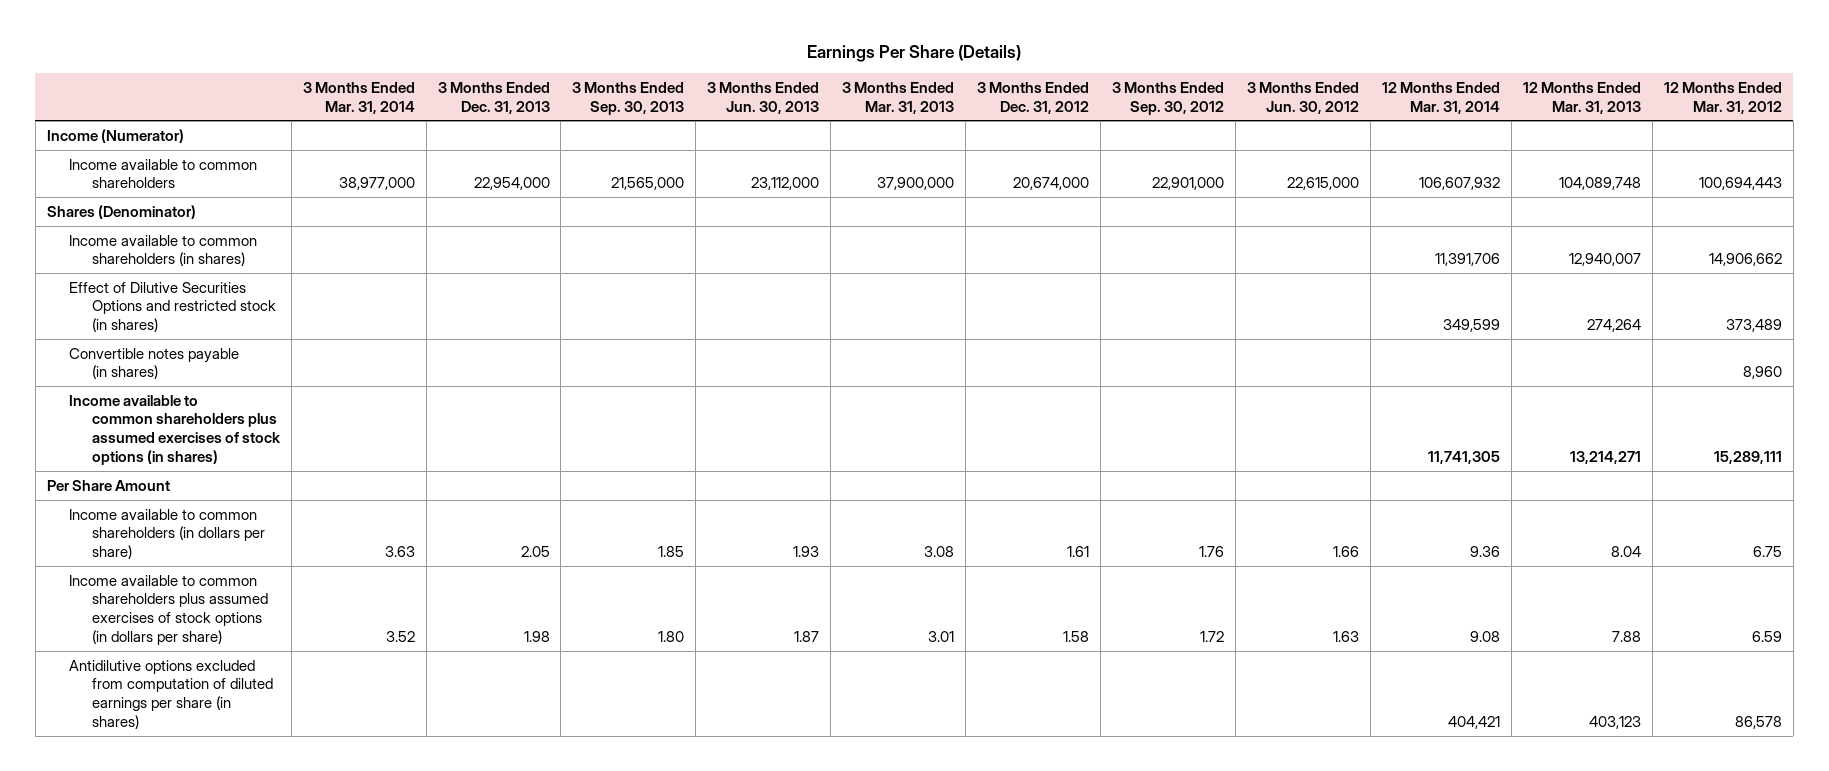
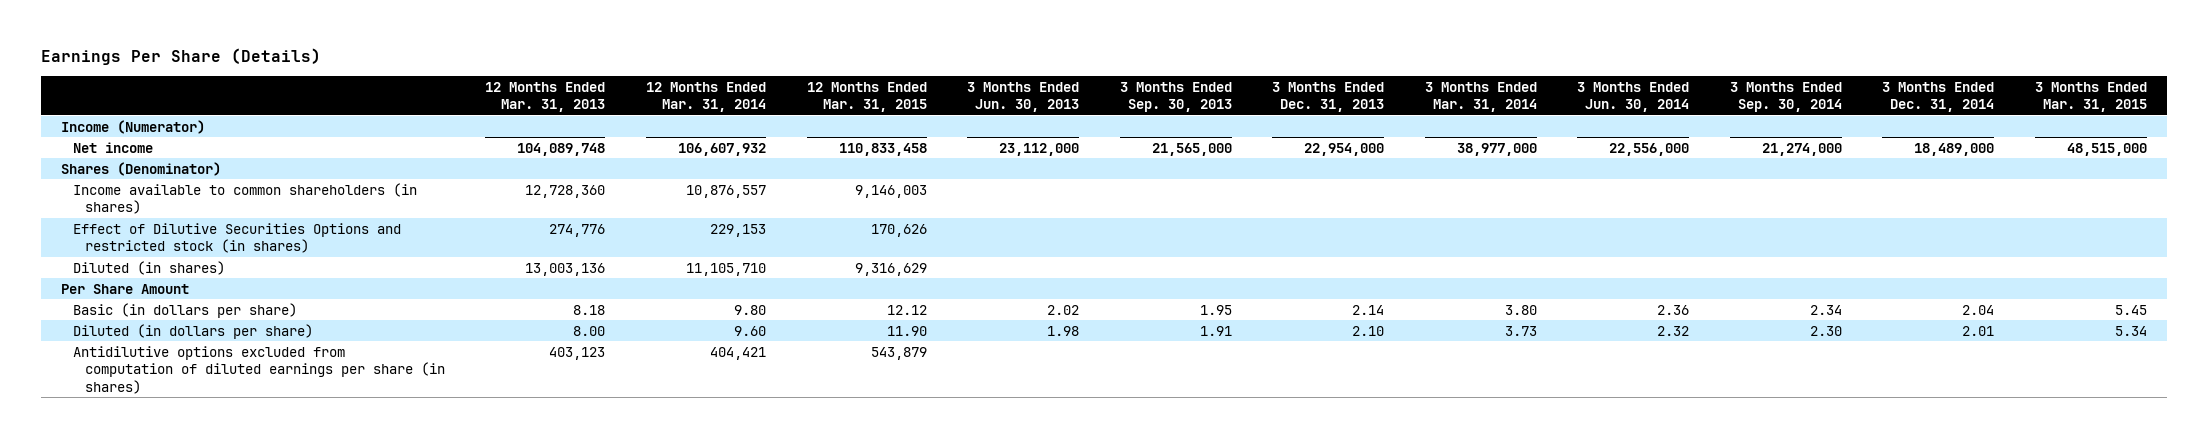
[842,81,955,114] 3 Months Ended Mar. 31, 2013 -> none
[977,81,1090,114] 3 Months Ended Dec. 31, 2012 -> none
[1112,81,1225,115] 3 Months Ended Sep. 30, 2012 -> none
[1247,81,1360,114] 3 Months Ended Jun. 30, 2012 -> none
[1663,81,1782,114] 12 Months Ended Mar. 31, 2012 -> none
none -> [806,81,927,113] 12 Months Ended Mar. 31, 2015
none -> [1577,81,1690,113] 3 Months Ended Jun. 30, 2014
none -> [1729,81,1842,113] 3 Months Ended Sep. 30, 2014
none -> [1882,81,1995,113] 3 Months Ended Dec. 31, 2014
none -> [2035,81,2148,113] 3 Months Ended Mar. 31, 2015
[69,158,258,189] Income available to common shareholders -> [72,141,153,153] Net income
[69,347,240,380] Convertible notes payable (in shares) -> none
[69,394,281,465] Income available to common shareholders plus assumed exercises of stock options (in shares) -> none
[1435,253,1501,267] 11,391,706 -> [685,184,766,198] 10,876,557
[1568,253,1641,267] 12,940,007 -> [525,184,606,198] 12,728,360
[1443,318,1501,332] 349,599 -> [709,223,766,237] 229,153
[1586,318,1641,332] 274,264 -> [549,223,606,237] 274,776
none -> [72,260,225,275] Diluted (in shares)
[69,508,265,559] Income available to common shareholders (in dollars per share) -> [72,302,297,318] Basic (in dollars per share)
[384,545,415,557] 3.63 -> [1504,304,1537,315] 3.80
[520,545,550,557] 2.05 -> [1352,304,1385,315] 2.14
[658,545,685,557] 1.85 -> [1199,304,1232,315] 1.95
[793,545,820,557] 1.93 -> [1047,304,1080,315] 2.02
[1470,545,1501,557] 9.36 -> [733,304,766,315] 9.80
[1610,545,1641,557] 8.04 -> [573,304,606,315] 8.18
[69,574,268,645] Income available to common shareholders plus assumed exercises of stock options (in dollars per share) -> [72,323,313,339] Diluted (in dollars per share)
[385,630,415,642] 3.52 -> [1504,325,1537,336] 3.73
[523,630,550,642] 1.98 -> [1352,325,1385,336] 2.10
[658,630,685,642] 1.80 -> [1199,325,1232,336] 1.91
[794,630,820,642] 1.87 -> [1047,325,1080,336] 1.98
[1470,630,1501,642] 9.08 -> [733,325,766,336] 9.60
[1611,630,1641,642] 7.88 -> [573,325,606,336] 8.00

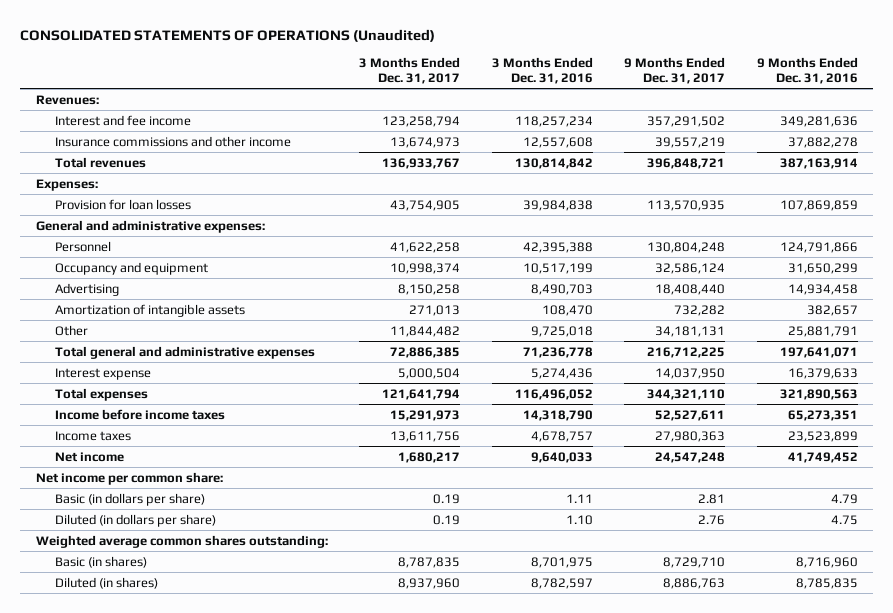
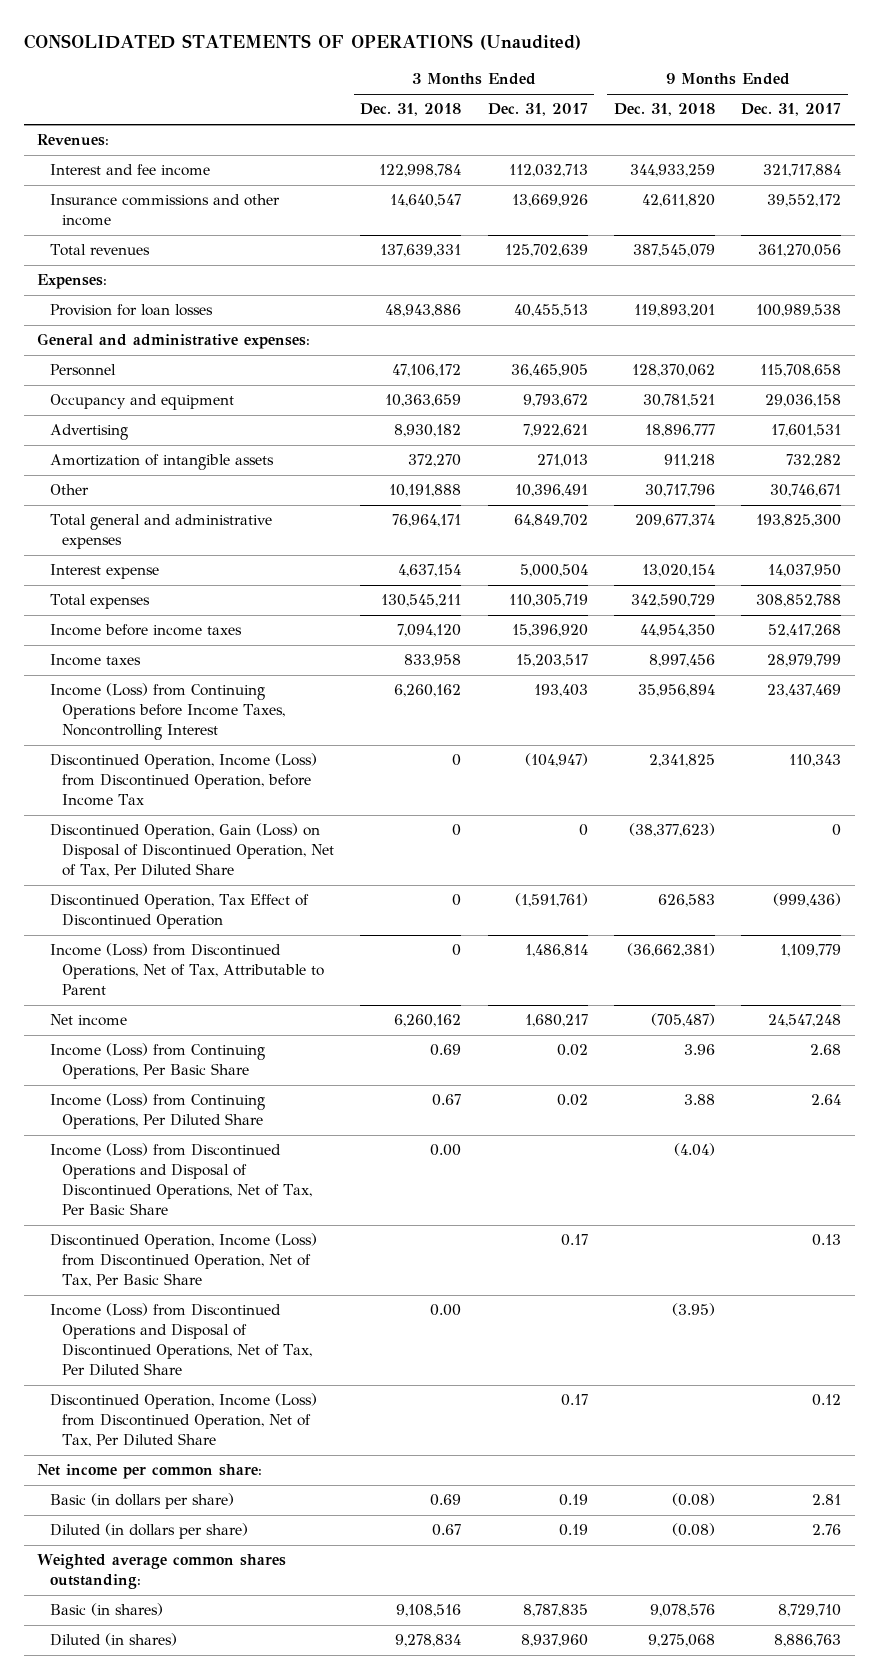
[491,57,593,85] 3 Months Ended Dec. 31, 2016 -> none
[756,57,858,85] 9 Months Ended Dec. 31, 2016 -> none
none -> [360,103,462,117] Dec. 31, 2018
none -> [614,103,716,117] Dec. 31, 2018
[382,115,461,127] 123,258,794 -> [508,164,588,178] 112,032,713
[647,115,726,127] 357,291,502 -> [763,164,842,178] 321,717,884
[390,136,461,148] 13,674,973 -> [511,194,588,208] 13,669,926
[655,136,726,148] 39,557,219 -> [767,194,842,208] 39,552,172
[382,157,461,169] 136,933,767 -> [504,244,588,258] 125,702,639
[647,157,726,169] 396,848,721 -> [758,244,842,258] 361,270,056
[390,199,461,211] 43,754,905 -> [513,304,588,318] 40,455,513
[647,199,726,211] 113,570,935 -> [756,304,842,318] 100,989,538
[390,241,461,253] 41,622,258 -> [510,364,588,378] 36,465,905
[647,241,726,253] 130,804,248 -> [760,364,842,378] 115,708,658
[390,262,461,274] 10,998,374 -> [522,394,588,408] 9,793,672
[655,262,726,274] 32,586,124 -> [765,394,842,408] 29,036,158
[398,283,461,295] 8,150,258 -> [522,424,588,438] 7,922,621
[655,283,726,295] 18,408,440 -> [771,424,842,438] 17,601,531
[390,325,461,337] 11,844,482 -> [514,484,588,498] 10,396,491
[655,325,726,337] 34,181,131 -> [770,484,842,498] 30,746,671
[390,346,461,358] 72,886,385 -> [513,514,588,528] 64,849,702
[647,346,726,358] 216,712,225 -> [756,514,842,528] 193,825,300
[382,388,461,400] 121,641,794 -> [508,594,588,608] 110,305,719
[647,388,726,400] 344,321,110 -> [756,594,842,608] 308,852,788
[390,409,461,421] 15,291,973 -> [511,624,588,638] 15,396,920
[655,409,726,421] 52,527,611 -> [768,624,842,638] 52,417,268
[390,430,461,442] 13,611,756 -> [515,654,588,668] 15,203,517
[655,430,726,442] 27,980,363 -> [767,654,842,668] 28,979,799
none -> [49,683,285,741] Income (Loss) from Continuing Operations before Income Taxes, Noncontrolling Interest
none -> [49,753,317,807] Discontinued Operation, Income (Loss) from Discontinued Operation, before Income Tax
none -> [49,823,334,878] Discontinued Operation, Gain (Loss) on Disposal of Discontinued Operation, Net of Tax, Per Diluted Share
none -> [49,894,309,930] Discontinued Operation, Tax Effect of Discontinued Operation
none -> [49,943,324,996] Income (Loss) from Discontinued Operations, Net of Tax, Attributable to Parent
none -> [49,1043,265,1080] Income (Loss) from Continuing Operations, Per Basic Share
none -> [49,1093,265,1130] Income (Loss) from Continuing Operations, Per Diluted Share
none -> [49,1143,312,1215] Income (Loss) from Discontinued Operations and Disposal of Discontinued Operations, Net of Tax, Per Basic Share
none -> [49,1233,317,1288] Discontinued Operation, Income (Loss) from Discontinued Operation, Net of Tax, Per Basic Share
none -> [49,1303,312,1376] Income (Loss) from Discontinued Operations and Disposal of Discontinued Operations, Net of Tax, Per Diluted Share
none -> [49,1393,317,1448] Discontinued Operation, Income (Loss) from Discontinued Operation, Net of Tax, Per Diluted Share

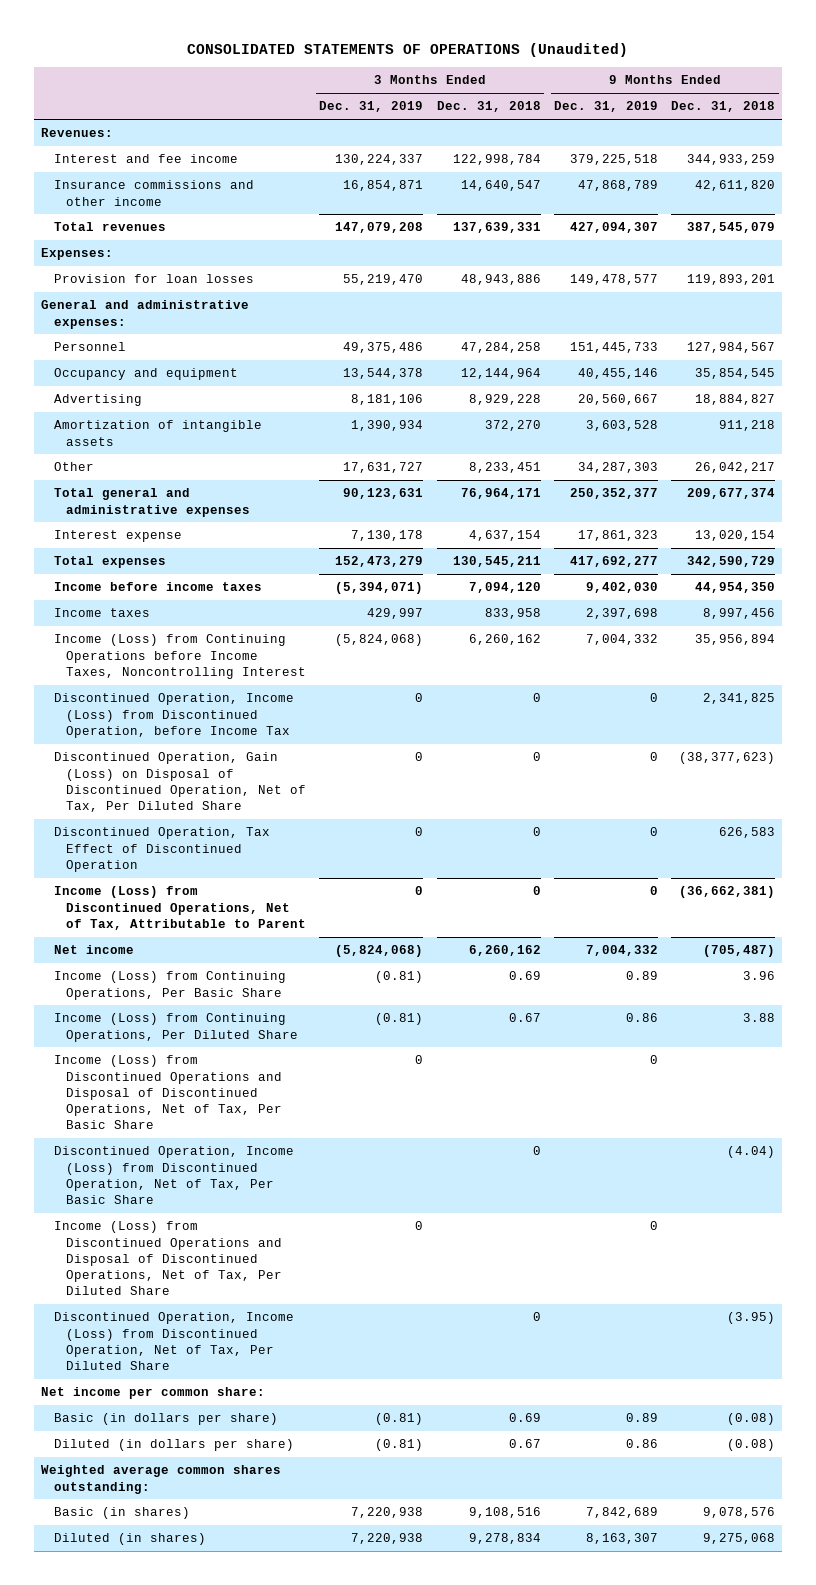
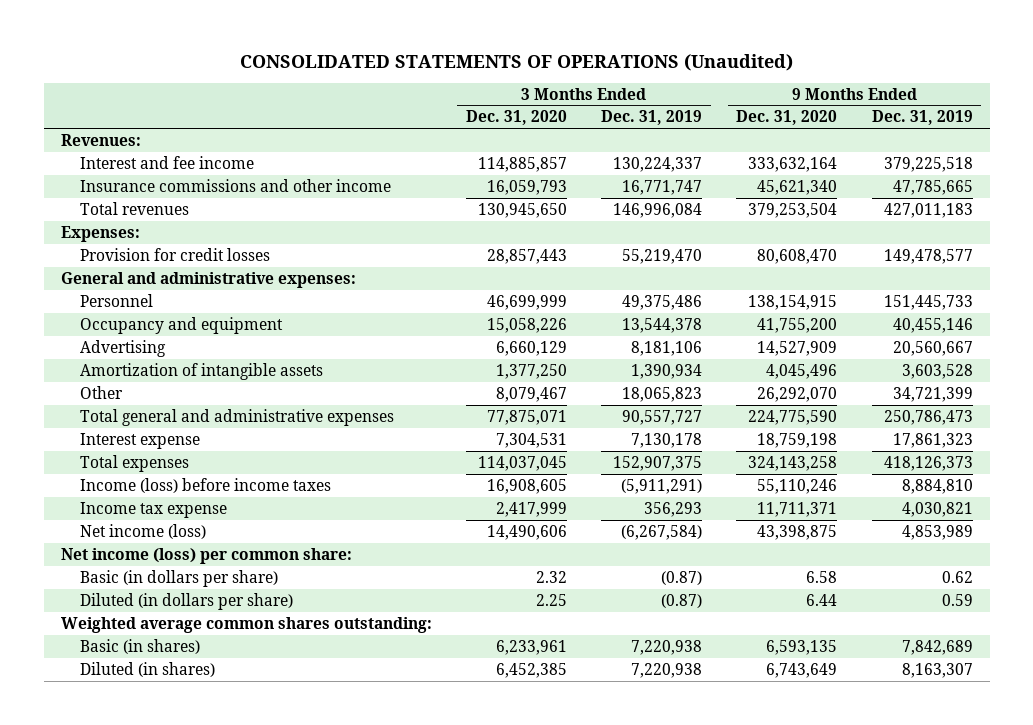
[436,101,541,113] Dec. 31, 2018 -> none
[671,101,776,113] Dec. 31, 2018 -> none
none -> [465,110,567,126] Dec. 31, 2020
none -> [736,110,838,126] Dec. 31, 2020
[343,180,424,192] 16,854,871 -> [622,179,703,195] 16,771,747
[577,180,658,192] 47,868,789 -> [892,179,973,195] 47,785,665
[335,222,424,234] 147,079,208 -> [613,202,703,218] 146,996,084
[569,222,658,234] 427,094,307 -> [883,202,973,218] 427,011,183
[53,274,254,284] Provision for loan losses -> [80,247,271,261] Provision for credit losses
[343,462,424,474] 17,631,727 -> [622,386,703,402] 18,065,823
[577,462,658,474] 34,287,303 -> [892,386,973,402] 34,721,399
[343,488,424,500] 90,123,631 -> [622,409,703,425] 90,557,727
[569,488,658,500] 250,352,377 -> [883,409,973,425] 250,786,473
[53,634,307,679] Income (Loss) from Continuing Operations before Income Taxes, Noncontrolling Interest -> none
[53,693,294,738] Discontinued Operation, Income (Loss) from Discontinued Operation, before Income Tax -> none
[53,752,307,812] Discontinued Operation, Gain (Loss) on Disposal of Discontinued Operation, Net of Tax, Per Diluted Share -> none
[53,827,270,872] Discontinued Operation, Tax Effect of Discontinued Operation -> none
[53,886,307,930] Income (Loss) from Discontinued Operations, Net of Tax, Attributable to Parent -> none
[53,971,286,1000] Income (Loss) from Continuing Operations, Per Basic Share -> none
[53,1013,299,1042] Income (Loss) from Continuing Operations, Per Diluted Share -> none
[53,1055,283,1130] Income (Loss) from Discontinued Operations and Disposal of Discontinued Operations, Net of Tax, Per Basic Share -> none
[53,1146,294,1204] Discontinued Operation, Income (Loss) from Discontinued Operation, Net of Tax, Per Basic Share -> none
[53,1221,283,1296] Income (Loss) from Discontinued Operations and Disposal of Discontinued Operations, Net of Tax, Per Diluted Share -> none
[53,1312,294,1370] Discontinued Operation, Income (Loss) from Discontinued Operation, Net of Tax, Per Diluted Share -> none
[335,556,424,568] 152,473,279 -> [613,455,703,471] 152,907,375
[569,556,658,568] 417,692,277 -> [883,455,973,471] 418,126,373
[53,582,262,592] Income before income taxes -> [80,477,332,493] Income (loss) before income taxes
[335,582,424,595] (5,394,071) -> [621,478,703,494] (5,911,291)
[585,582,658,594] 9,402,030 -> [901,478,973,494] 8,884,810
[53,608,150,618] Income taxes -> [80,501,228,518] Income tax expense
[367,608,424,620] 429,997 -> [644,501,703,517] 356,293
[585,608,658,620] 2,397,698 -> [901,501,973,517] 4,030,821
[53,945,134,955] Net income -> [80,523,207,539] Net income (loss)
[335,945,424,958] (5,824,068) -> [621,524,703,540] (6,267,584)
[585,945,658,957] 7,004,332 -> [901,524,973,540] 4,853,989
[41,1387,266,1400] Net income per common share: -> [60,547,352,564] Net income (loss) per common share:
[375,1413,424,1426] (0.81) -> [661,570,703,585] (0.87)
[625,1413,658,1423] 0.89 -> [941,570,973,583] 0.62
[375,1439,424,1452] (0.81) -> [661,593,703,608] (0.87)
[625,1439,658,1449] 0.86 -> [941,593,973,606] 0.59

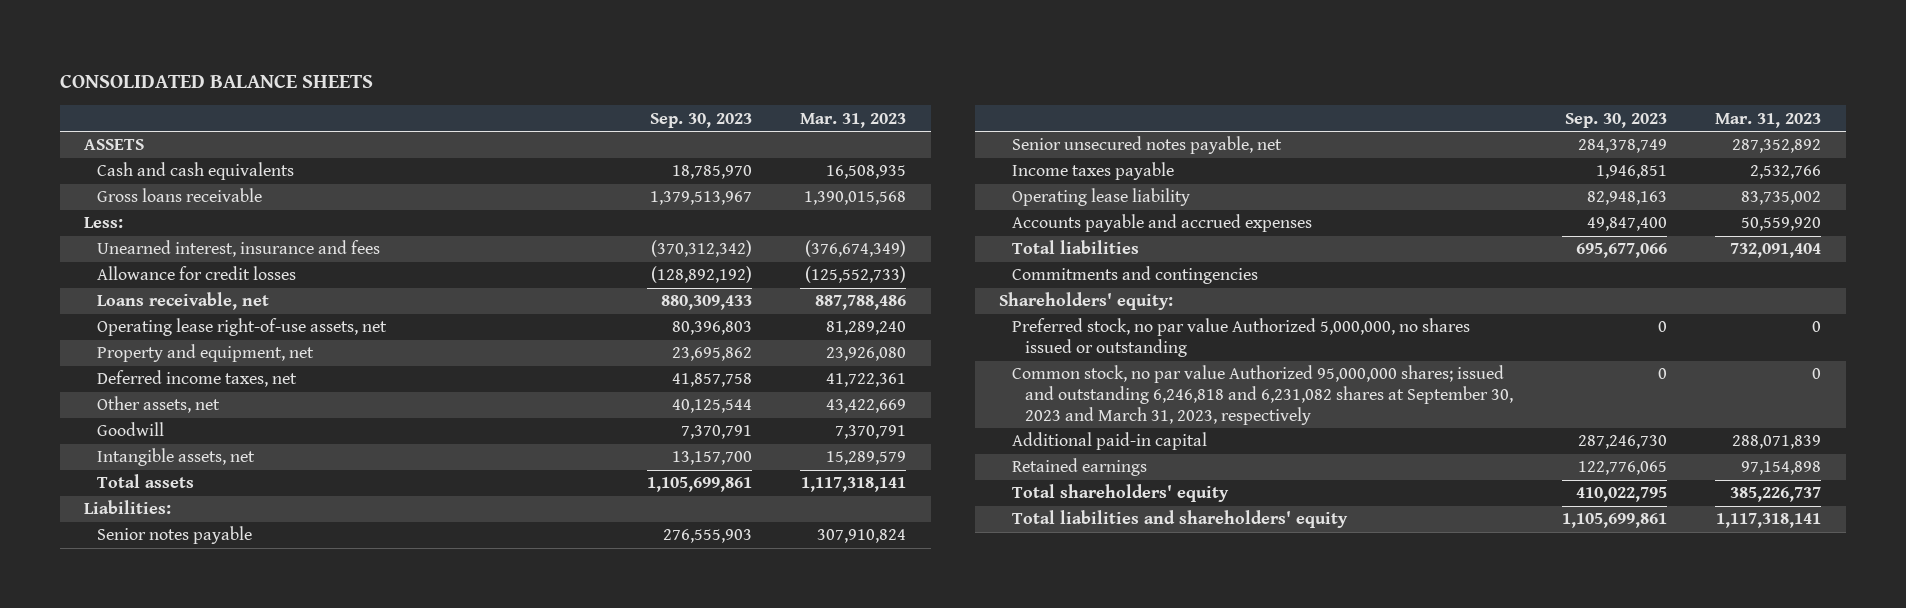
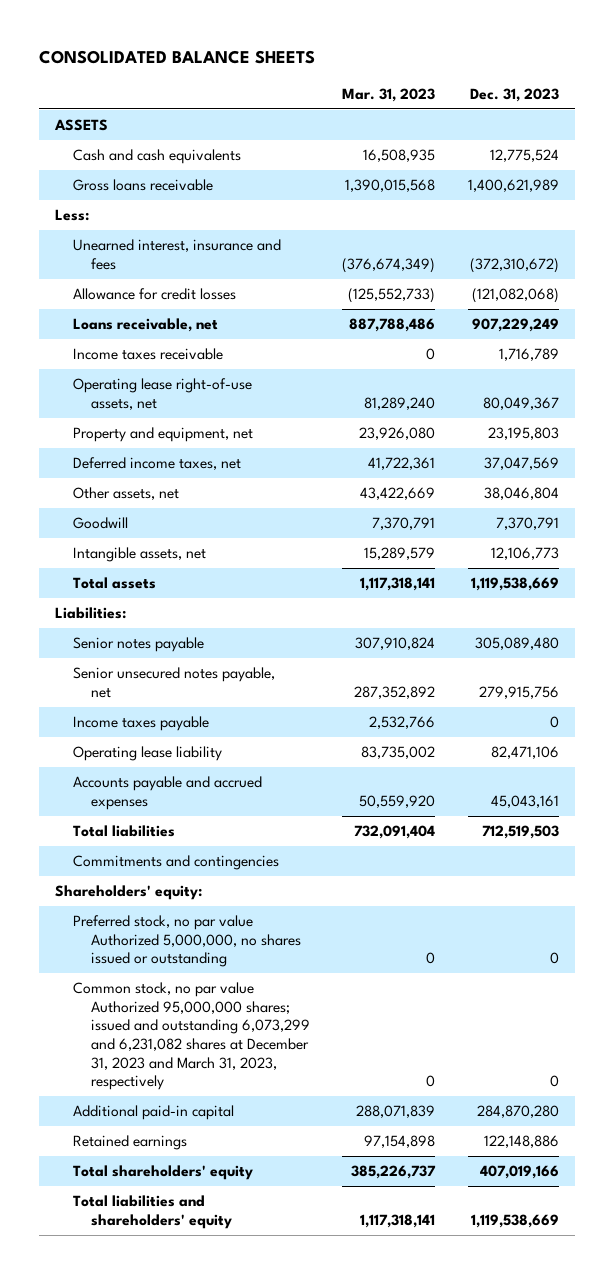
[649,112,752,128] Sep. 30, 2023 -> none
none -> [469,87,559,102] Dec. 31, 2023
none -> [73,348,224,361] Income taxes receivable
[1012,365,1514,425] Common stock, no par value Authorized 95,000,000 shares; issued and outstanding 6,246,818 and 6,231,082 shares at September 30, 2023 and March 31, 2023, respectively -> [73,982,310,1091] Common stock, no par value Authorized 95,000,000 shares; issued and outstanding 6,073,299 and 6,231,082 shares at December 31, 2023 and March 31, 2023, respectively

